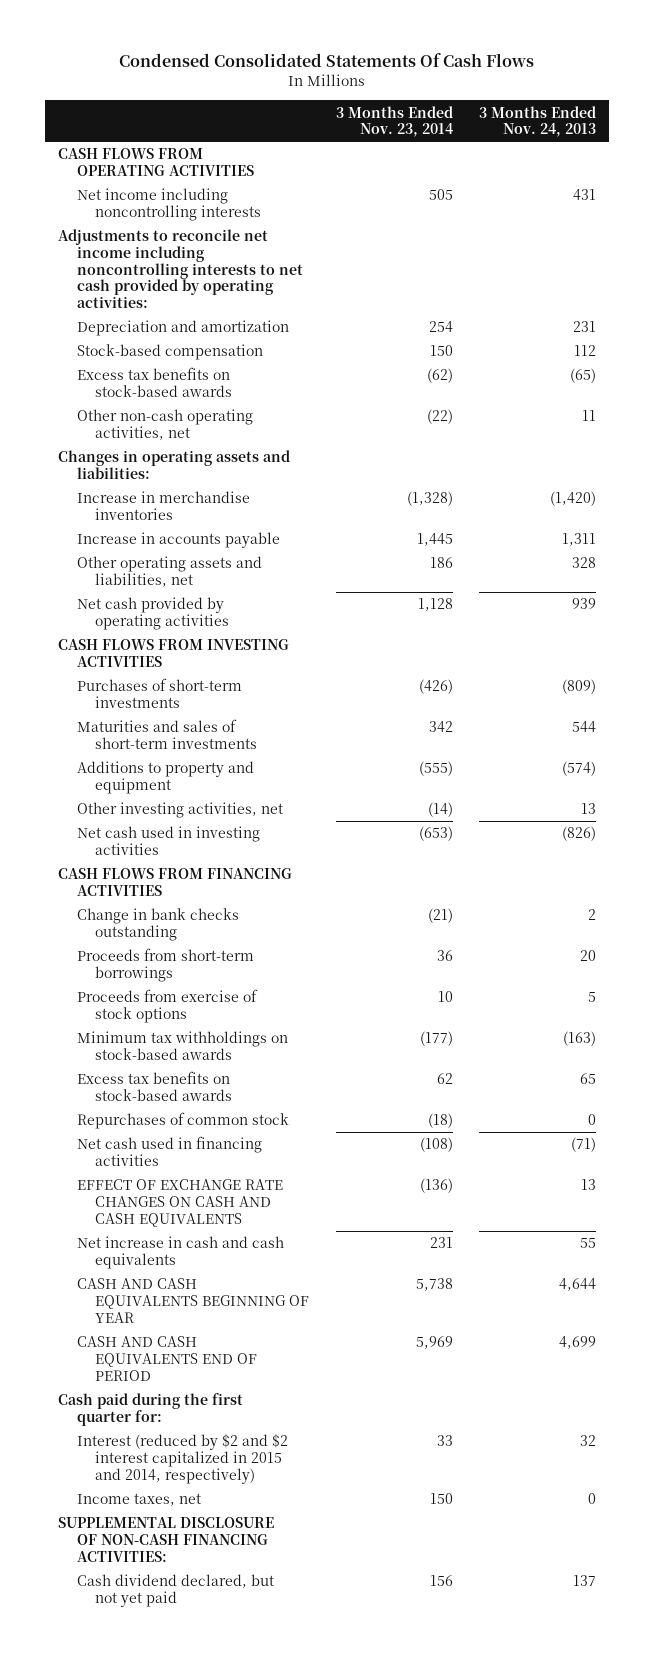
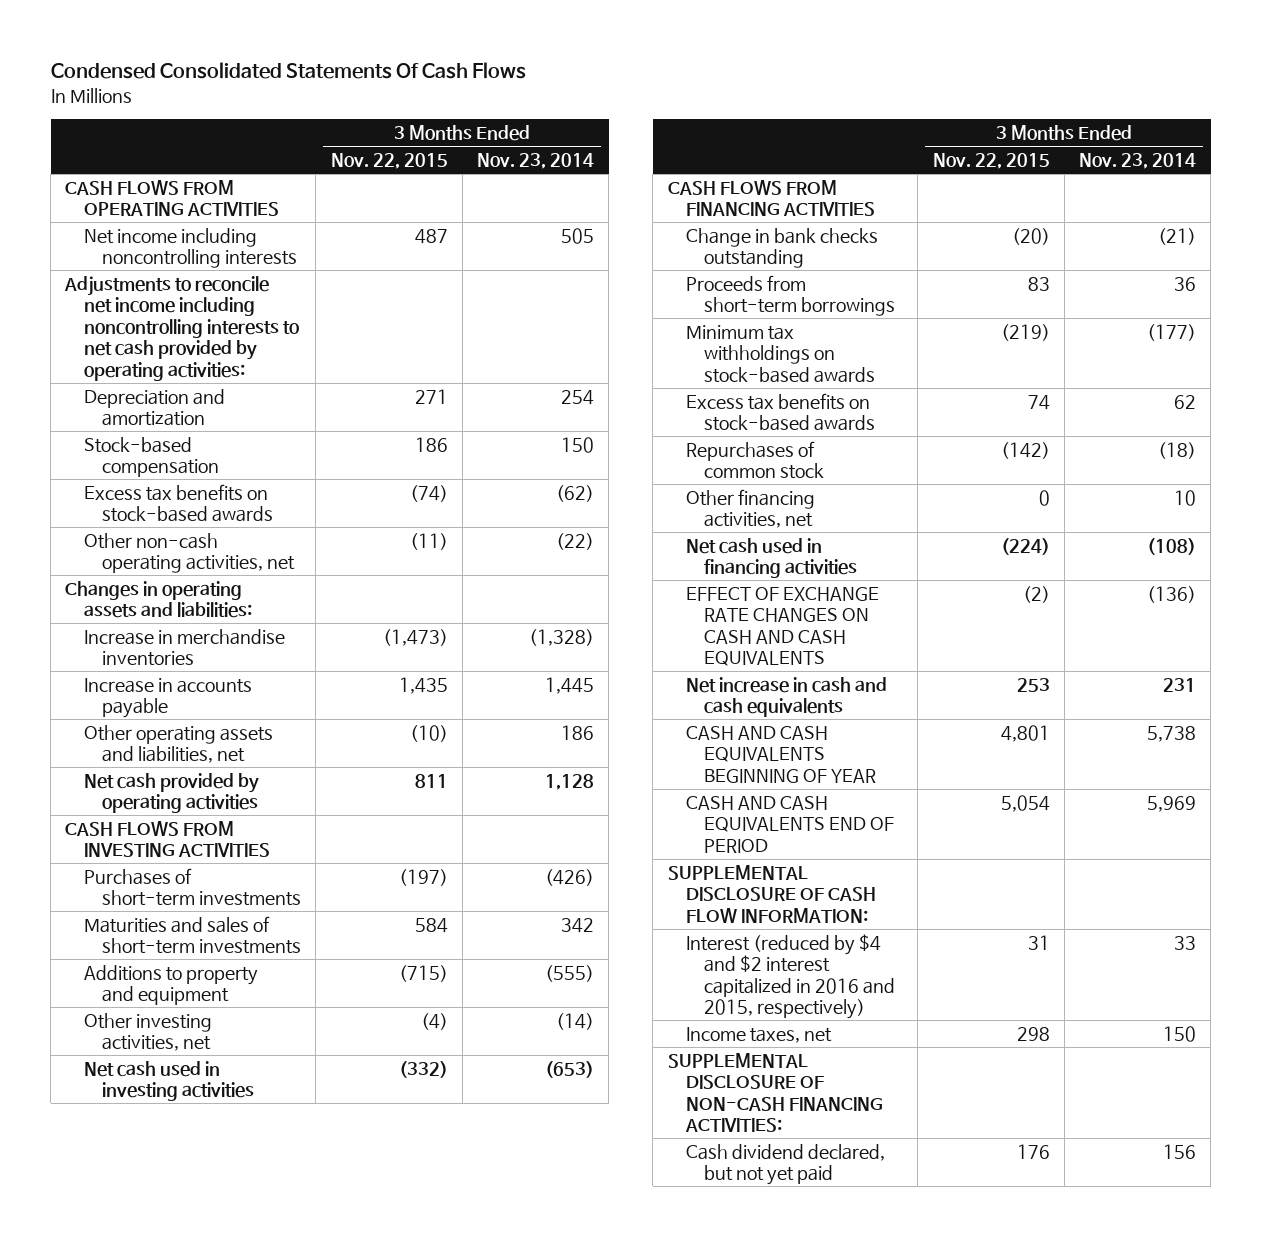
[478,105,596,138] 3 Months Ended Nov. 24, 2013 -> none
none -> [330,153,448,170] Nov. 22, 2015
[76,989,258,1023] Proceeds from exercise of stock options -> none
none -> [685,488,815,529] Other financing activities, net
[58,1393,244,1426] Cash paid during the first quarter for: -> none
none -> [667,864,876,923] SUPPLEMENTAL DISCLOSURE OF CASH FLOW INFORMATION:
[76,1434,288,1484] Interest (reduced by $2 and $2 interest capitalized in 2015 and 2014, respectively) -> [685,933,896,1020] Interest (reduced by $4 and $2 interest capitalized in 2016 and 2015, respectively)

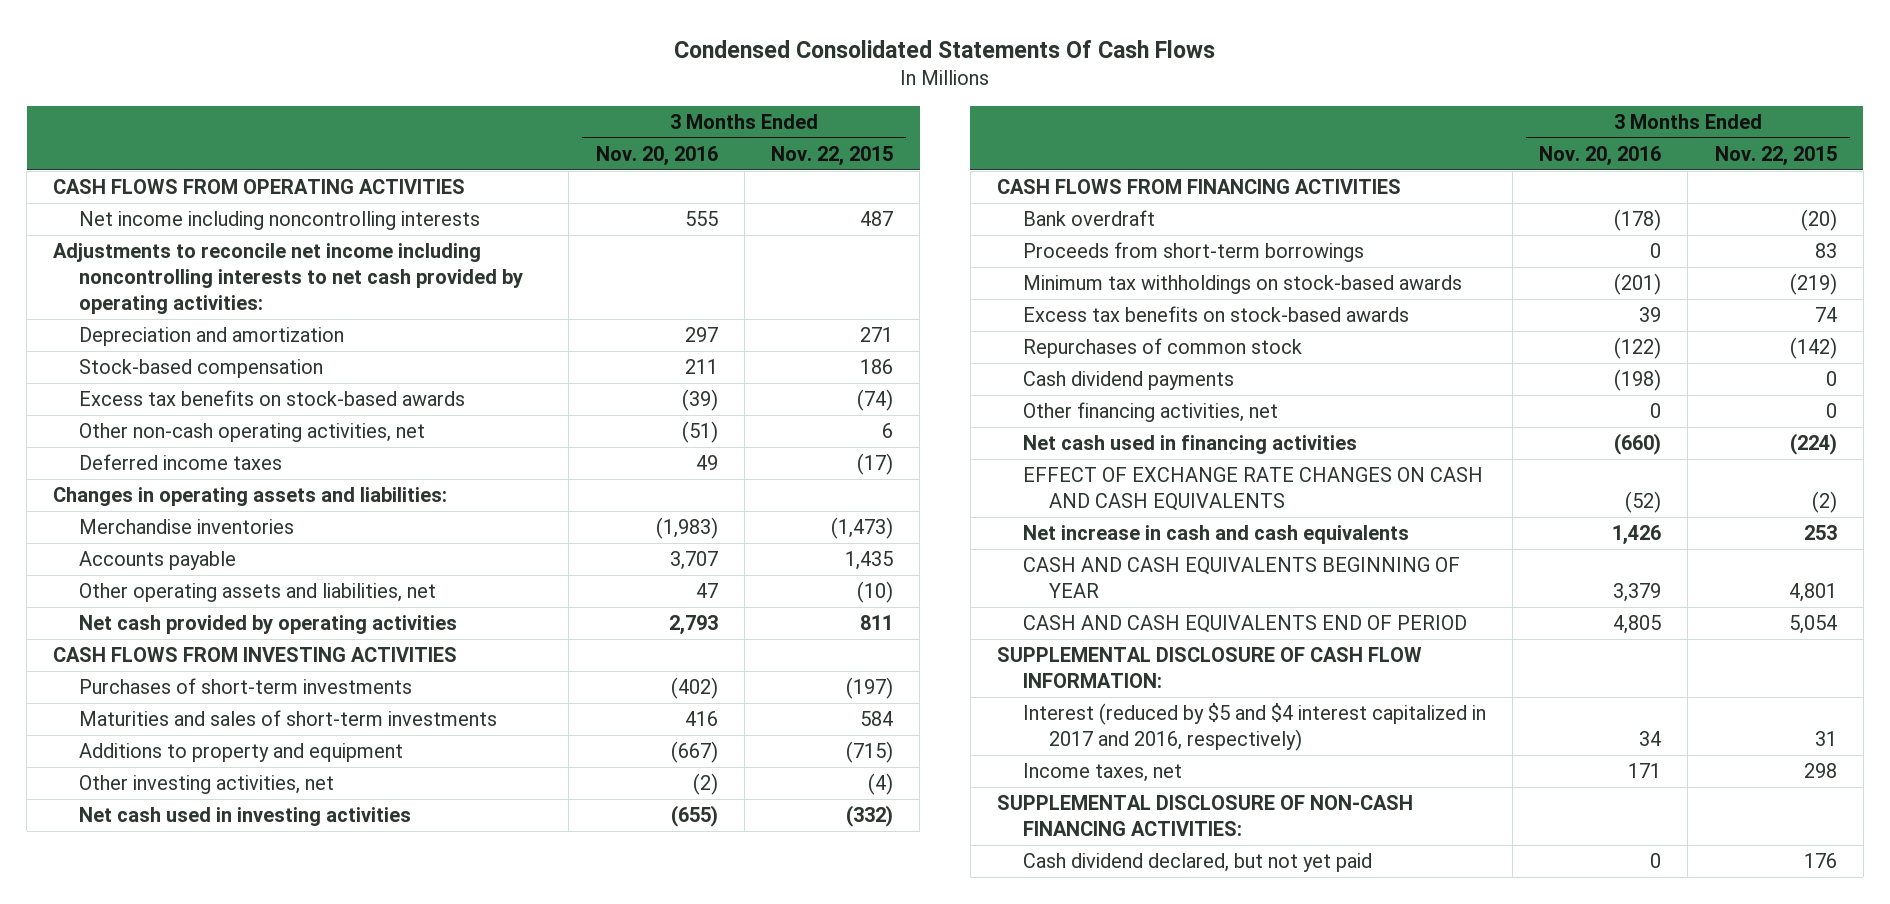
[477,153,595,170] Nov. 23, 2014 -> none
none -> [595,145,718,166] Nov. 20, 2016
[409,532,448,550] (11) -> [881,423,893,439] 6
none -> [79,454,283,471] Deferred income taxes
[83,628,285,667] Increase in merchandise inventories -> [79,519,295,535] Merchandise inventories
[83,677,252,719] Increase in accounts payable -> [79,551,237,571] Accounts payable
[685,227,878,269] Change in bank checks outstanding -> [1022,210,1155,227] Bank overdraft
none -> [1022,371,1234,391] Cash dividend payments
[685,933,896,1020] Interest (reduced by $4 and $2 interest capitalized in 2016 and 2015, respectively) -> [1022,703,1486,752] Interest (reduced by $5 and $4 interest capitalized in 2017 and 2016, respectively)

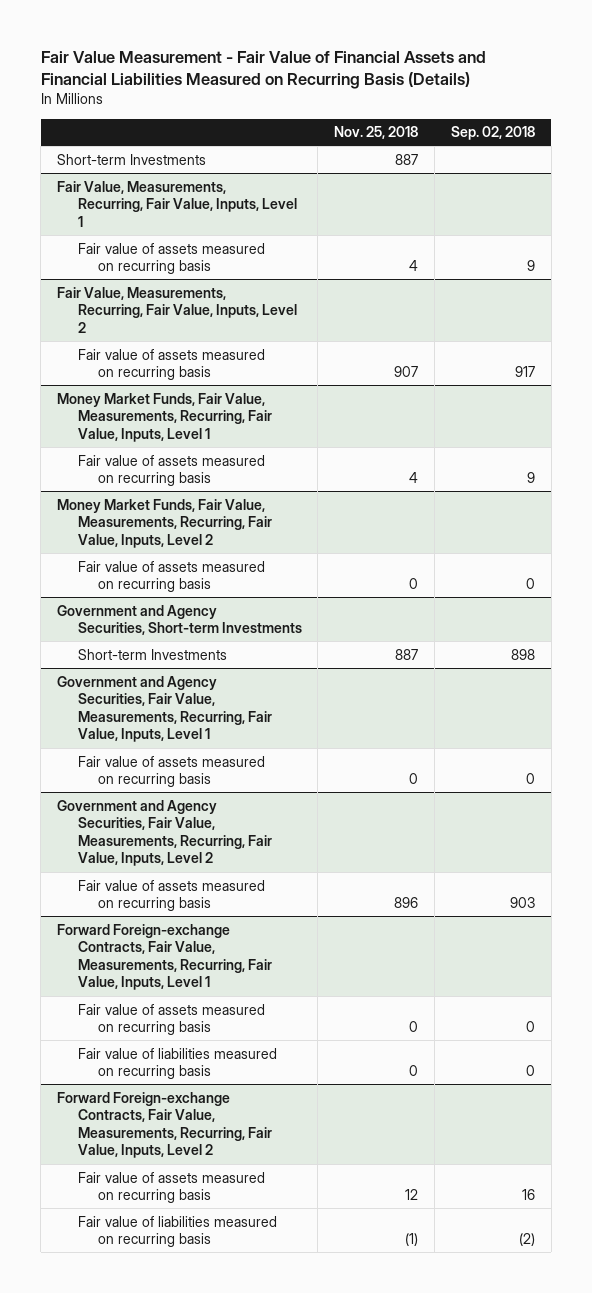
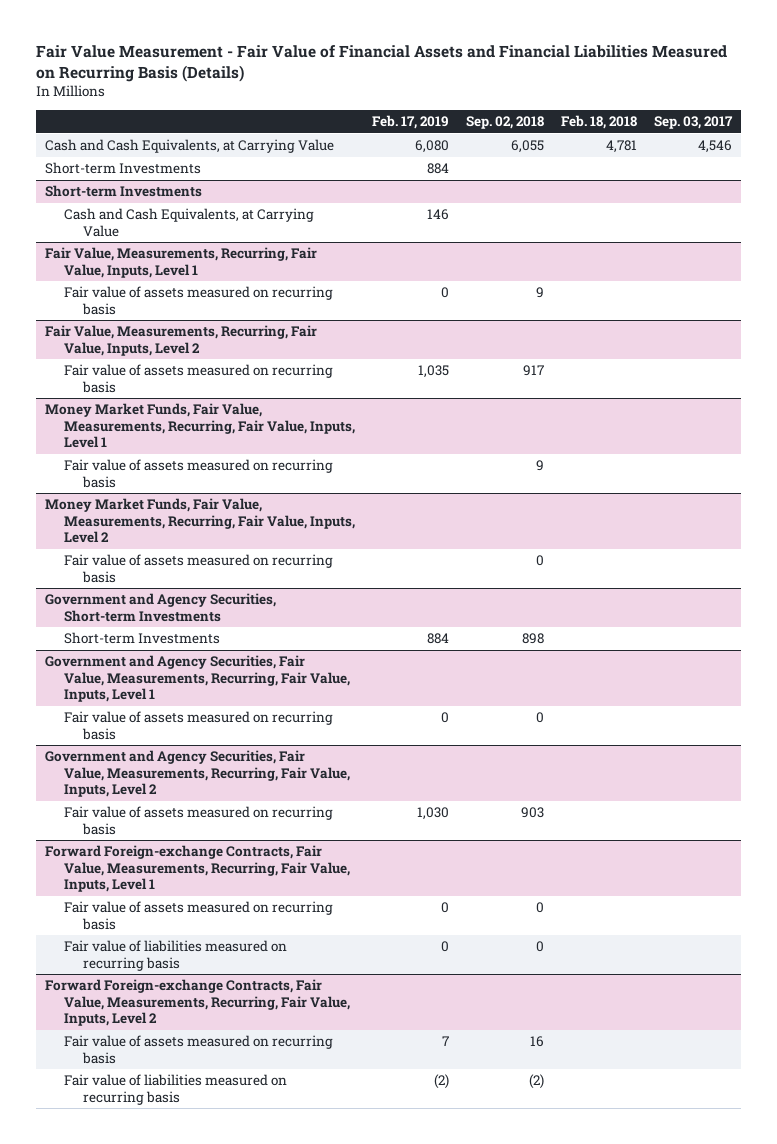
[334,126,419,140] Nov. 25, 2018 -> none
none -> [372,114,450,129] Feb. 17, 2019
none -> [561,114,638,129] Feb. 18, 2018
none -> [654,115,734,129] Sep. 03, 2017
none -> [44,139,334,154] Cash and Cash Equivalents, at Carrying Value
none -> [44,185,202,198] Short-term Investments
none -> [63,208,314,237] Cash and Cash Equivalents, at Carrying Value

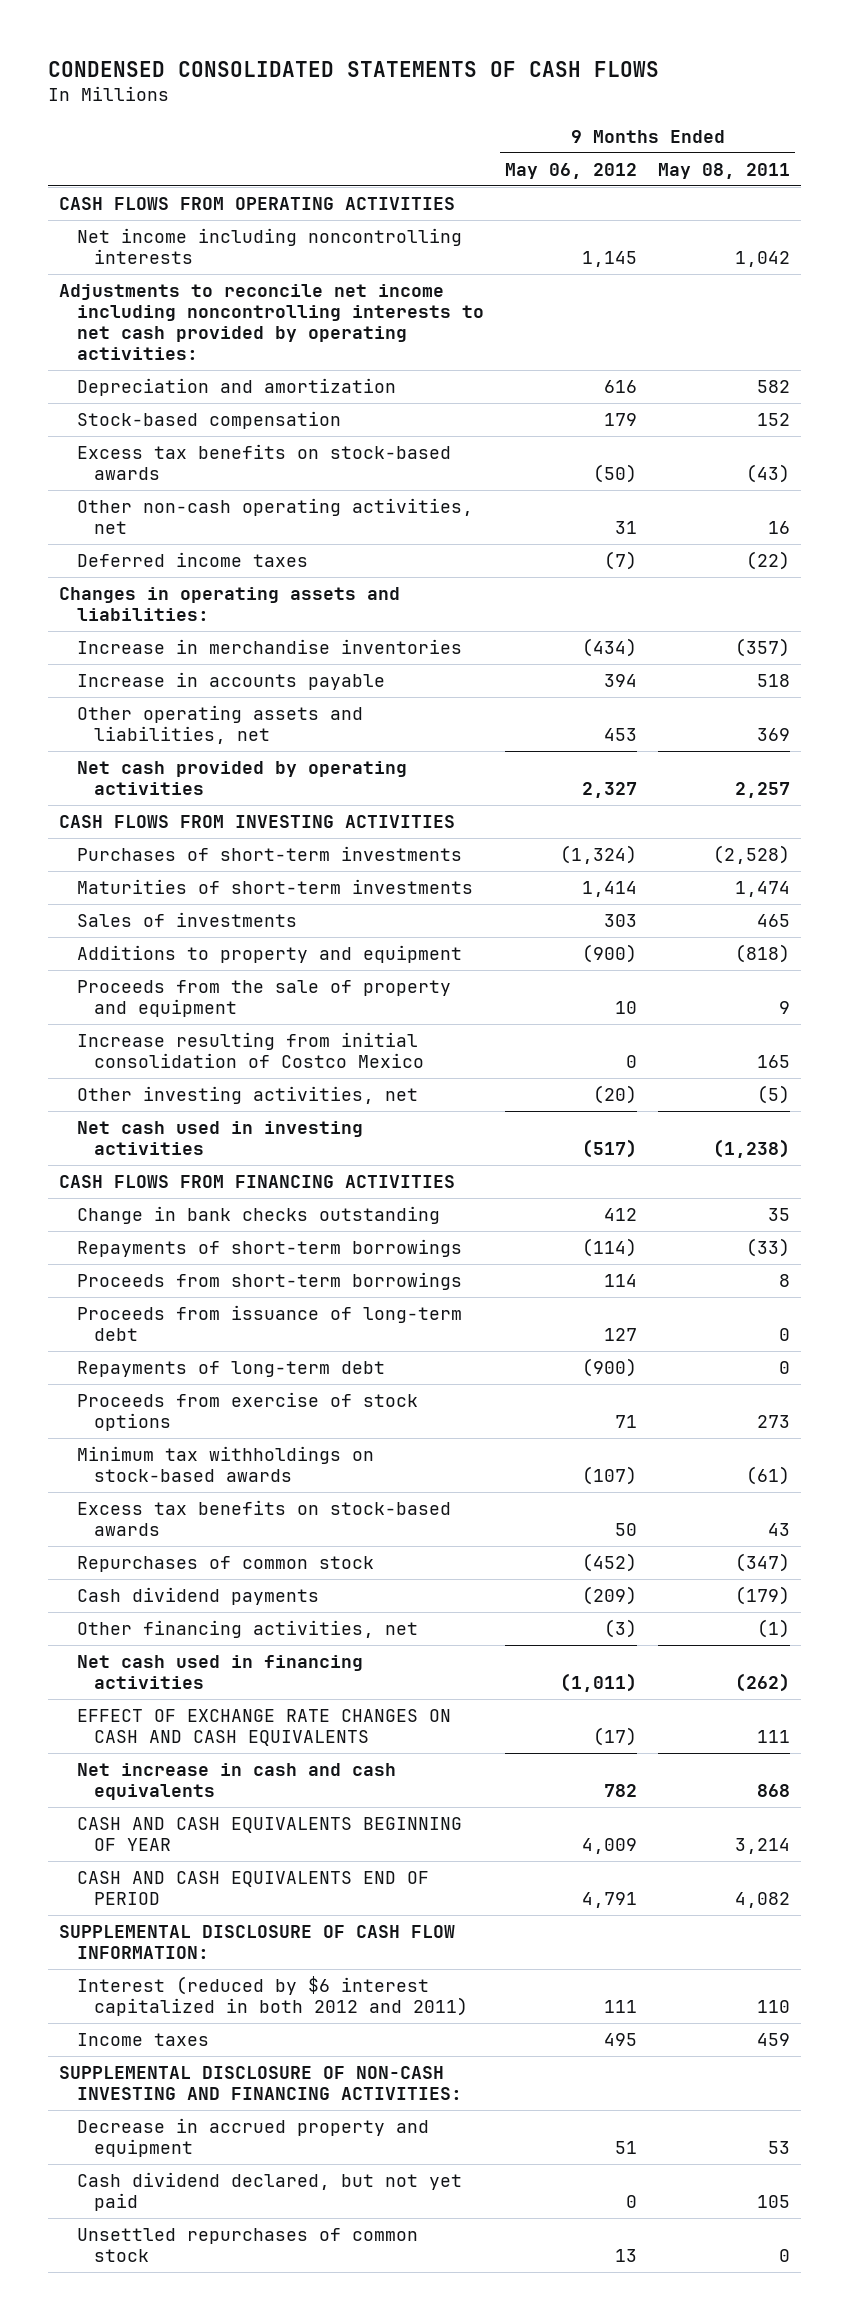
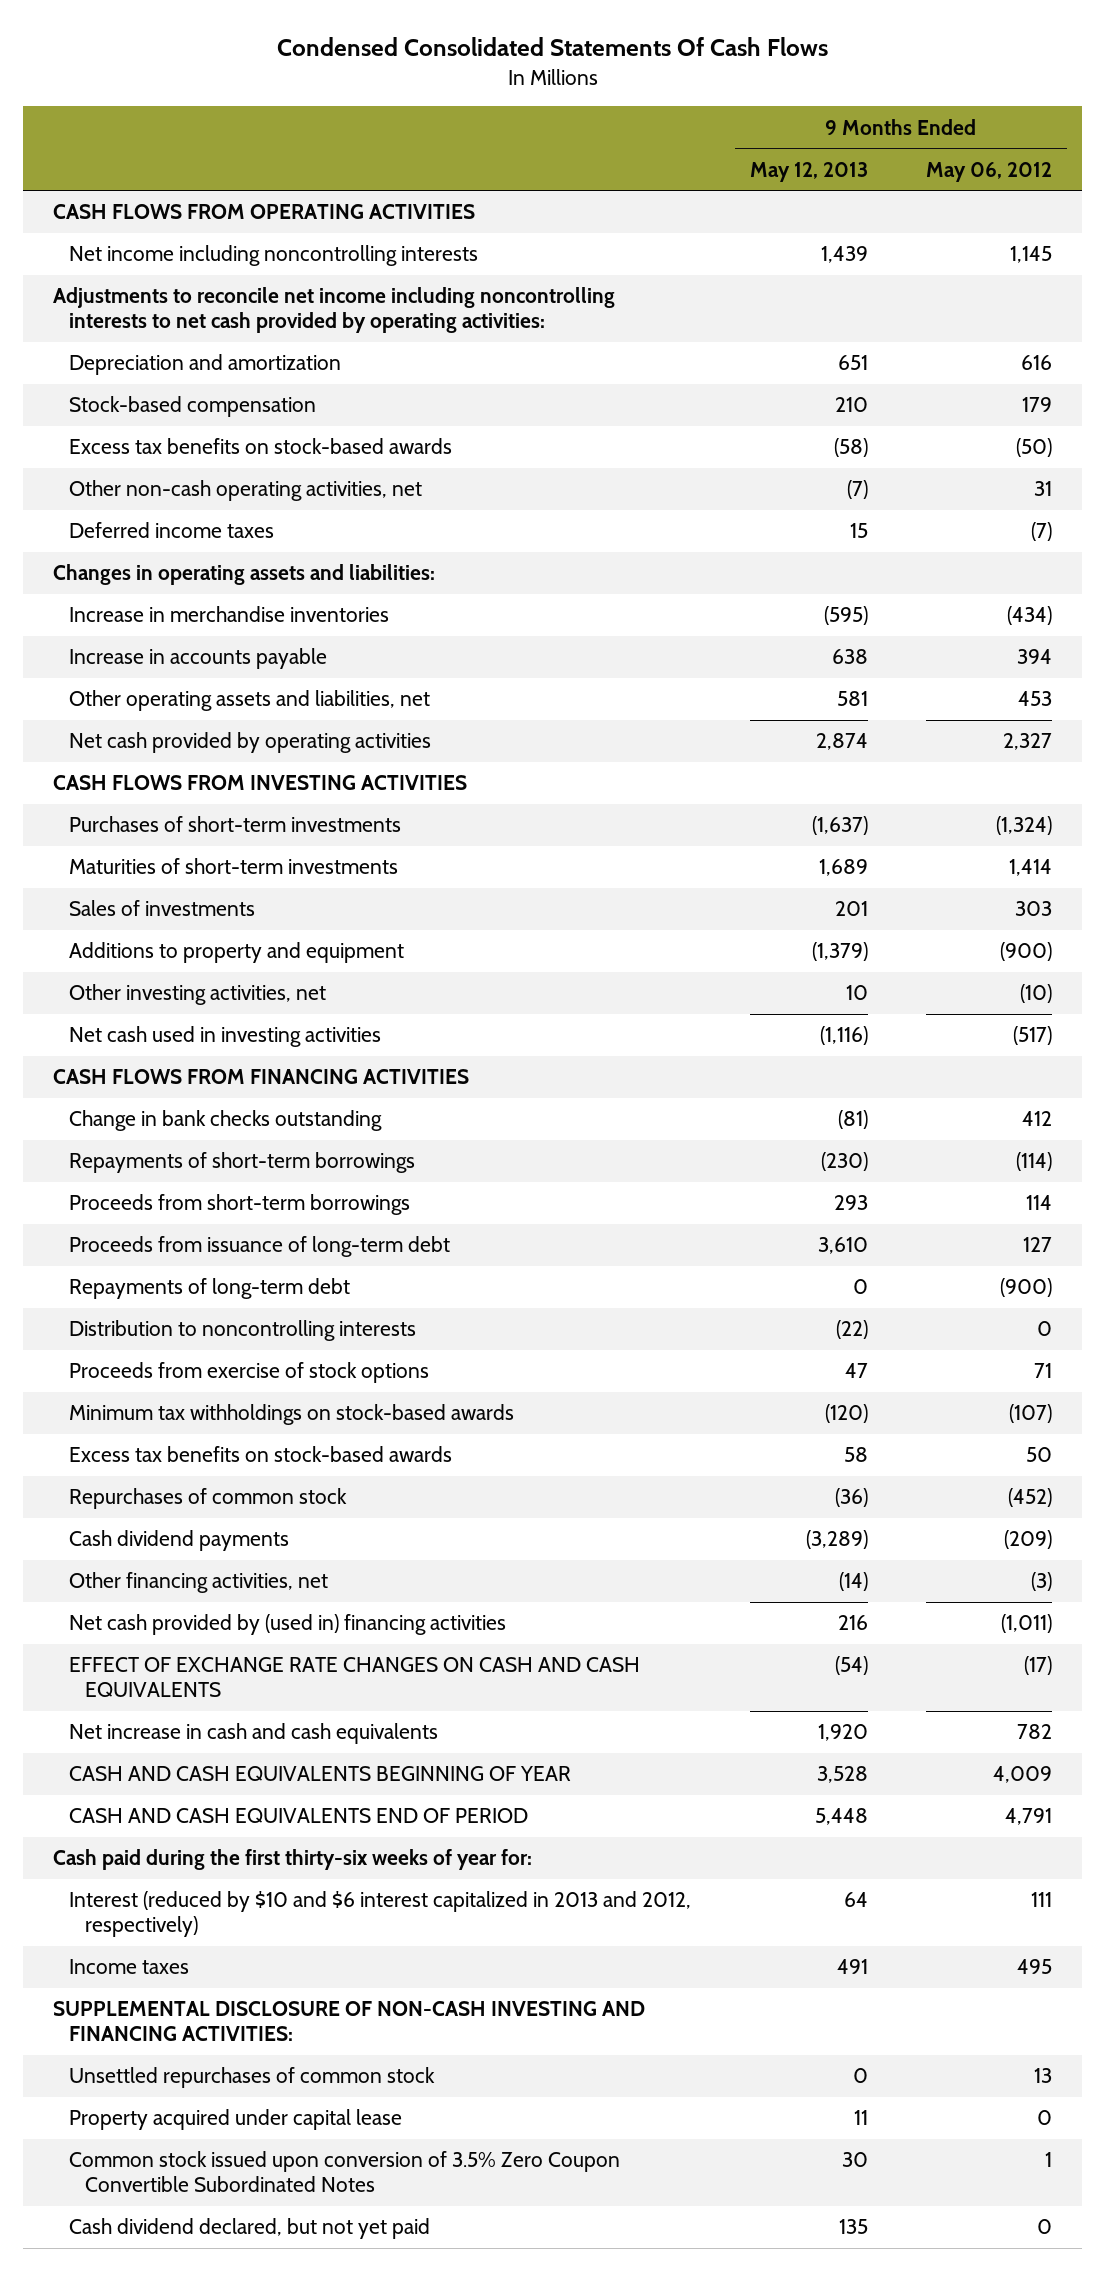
[48,60,660,77] CONDENSED CONSOLIDATED STATEMENTS OF CASH FLOWS -> [276,37,828,57] Condensed Consolidated Statements Of Cash Flows
[658,162,791,179] May 08, 2011 -> none
none -> [749,161,868,182] May 12, 2013
[76,980,451,1018] Proceeds from the sale of property and equipment -> none
[76,1032,425,1069] Increase resulting from initial consolidation of Costco Mexico -> none
[592,1085,637,1105] (20) -> [1020,984,1053,1004] (10)
none -> [69,1320,417,1342] Distribution to noncontrolling interests
[76,1655,363,1690] Net cash used in financing activities -> [69,1614,507,1636] Net cash provided by (used in) financing activities
[59,1925,456,1960] SUPPLEMENTAL DISCLOSURE OF CASH FLOW INFORMATION: -> none
none -> [52,1849,532,1871] Cash paid during the first thirty-six weeks of year for:
[76,1976,469,2017] Interest (reduced by $6 interest capitalized in both 2012 and 2011) -> [69,1891,692,1938] Interest (reduced by $10 and $6 interest capitalized in 2013 and 2012, respectively)
[76,2118,429,2158] Decrease in accrued property and equipment -> none
none -> [69,2109,403,2131] Property acquired under capital lease
none -> [69,2151,621,2193] Common stock issued upon conversion of 3.5% Zero Coupon Convertible Subordinated Notes
[76,2172,462,2212] Cash dividend declared, but not yet paid -> [69,2218,431,2240] Cash dividend declared, but not yet paid

